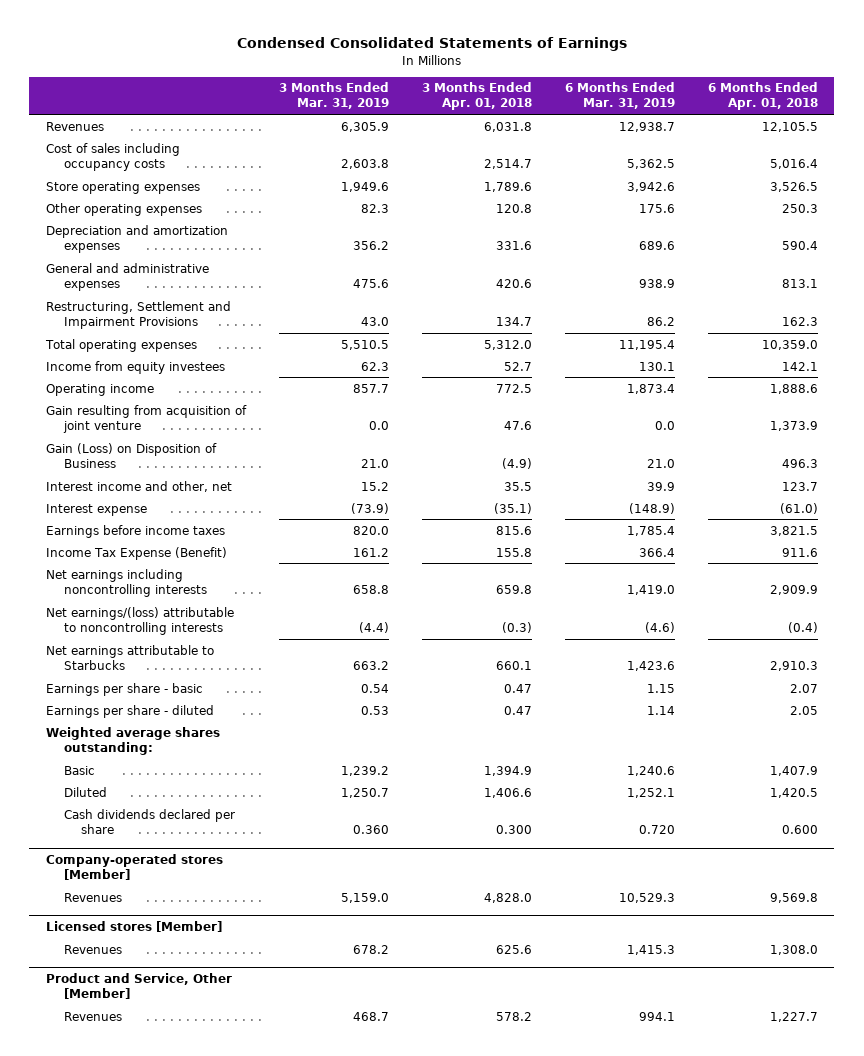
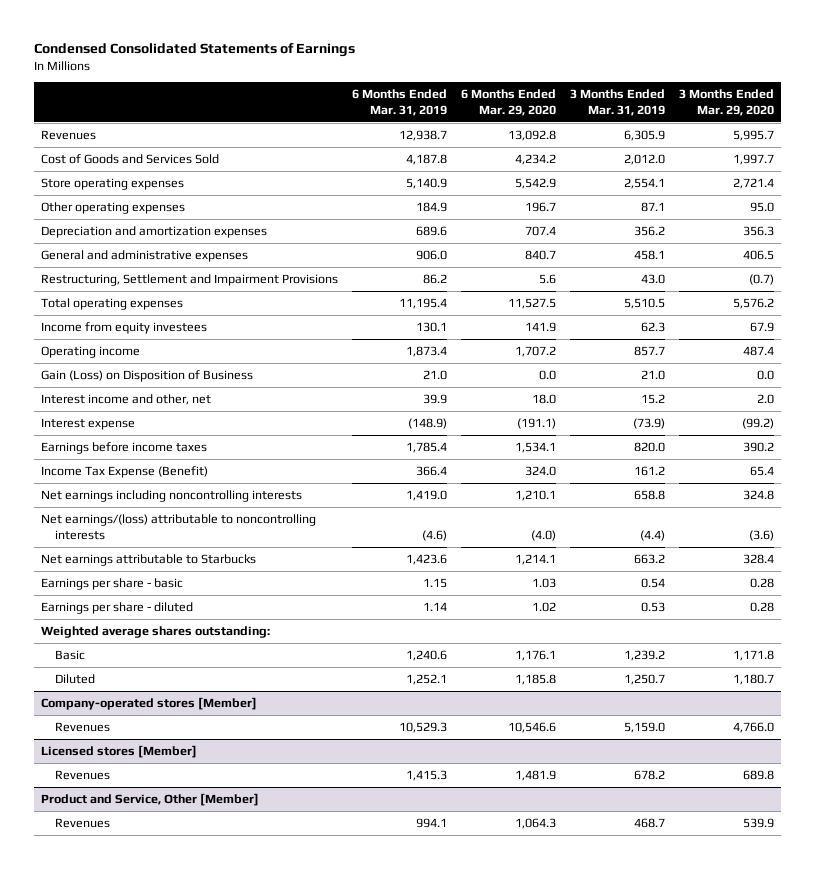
[421,82,532,111] 3 Months Ended Apr. 01, 2018 -> none
[707,82,818,111] 6 Months Ended Apr. 01, 2018 -> none
none -> [460,89,556,117] 6 Months Ended Mar. 29, 2020
none -> [678,89,774,117] 3 Months Ended Mar. 29, 2020
[45,142,180,171] Cost of sales including occupancy costs -> [40,153,219,164] Cost of Goods and Services Sold
[340,158,389,169] 2,603.8 -> [623,153,665,165] 2,012.0
[626,158,675,169] 5,362.5 -> [405,153,447,165] 4,187.8
[340,181,389,192] 1,949.6 -> [623,177,665,189] 2,554.1
[626,181,675,192] 3,942.6 -> [405,177,447,189] 5,140.9
[360,203,389,213] 82.3 -> [640,201,665,212] 87.1
[638,203,675,213] 175.6 -> [415,201,447,212] 184.9
[352,278,389,288] 475.6 -> [633,249,665,260] 458.1
[638,278,675,288] 938.9 -> [415,249,447,260] 906.0
[45,404,247,433] Gain resulting from acquisition of joint venture -> none
[63,808,235,834] Cash dividends declared per share -> none

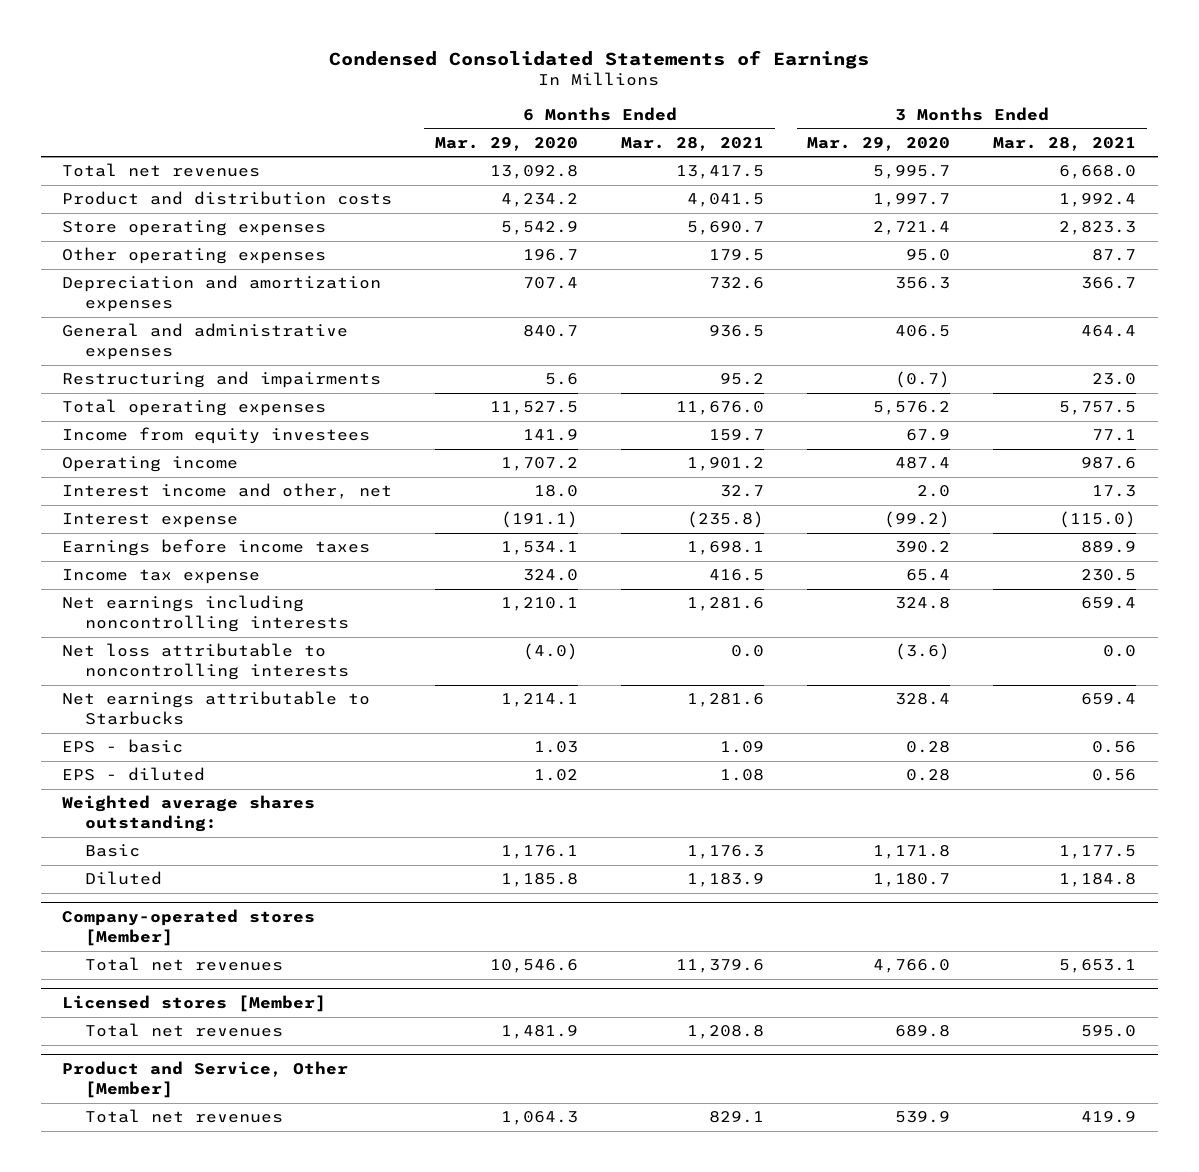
[351,89,447,117] 6 Months Ended Mar. 31, 2019 -> none
[569,89,665,117] 3 Months Ended Mar. 31, 2019 -> none
none -> [621,136,765,151] Mar. 28, 2021
none -> [993,136,1137,151] Mar. 28, 2021
[40,129,96,140] Revenues -> [62,163,261,178] Total net revenues
[40,153,219,164] Cost of Goods and Services Sold -> [62,191,393,206] Product and distribution costs
[40,273,338,286] Restructuring, Settlement and Impairment Provisions -> [62,371,382,389] Restructuring and impairments
[40,369,253,382] Gain (Loss) on Disposition of Business -> none
[40,465,208,478] Income Tax Expense (Benefit) -> [62,569,261,585] Income tax expense
[40,513,316,540] Net earnings/(loss) attributable to noncontrolling interests -> [62,643,350,681] Net loss attributable to noncontrolling interests
[40,577,183,590] Earnings per share - basic -> [62,739,184,754] EPS - basic
[40,601,193,614] Earnings per share - diluted -> [62,767,206,782] EPS - diluted
[54,721,110,732] Revenues -> [85,957,284,972] Total net revenues
[54,769,110,780] Revenues -> [85,1023,284,1038] Total net revenues
[54,817,110,828] Revenues -> [85,1109,284,1124] Total net revenues

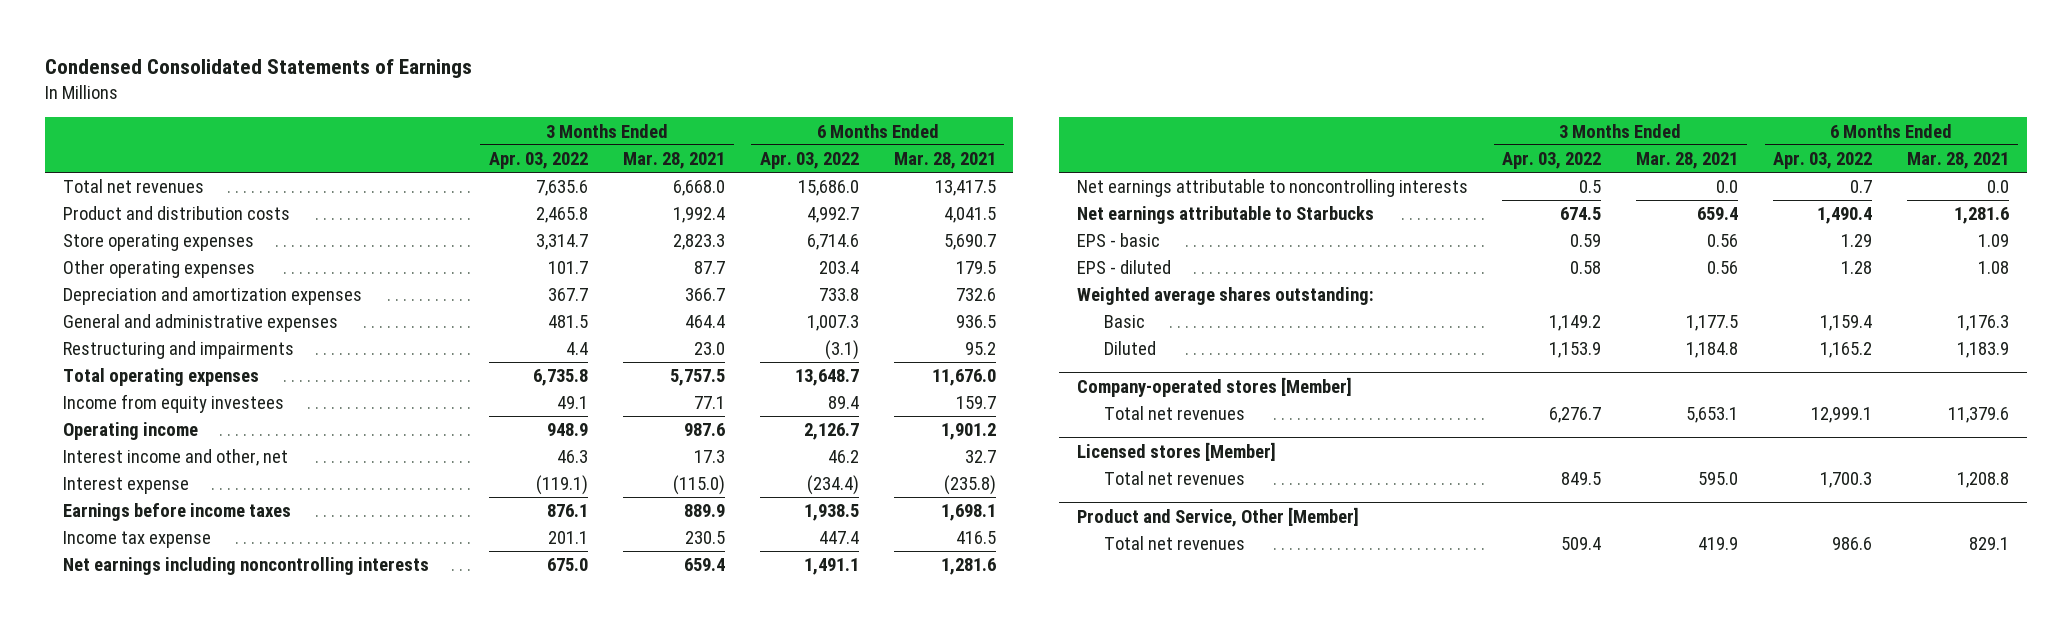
[435,136,579,151] Mar. 29, 2020 -> none
[807,136,951,151] Mar. 29, 2020 -> none
none -> [488,151,588,169] Apr. 03, 2022
none -> [759,151,859,169] Apr. 03, 2022
[62,643,350,681] Net loss attributable to noncontrolling interests -> [1076,179,1468,198] Net earnings attributable to noncontrolling interests

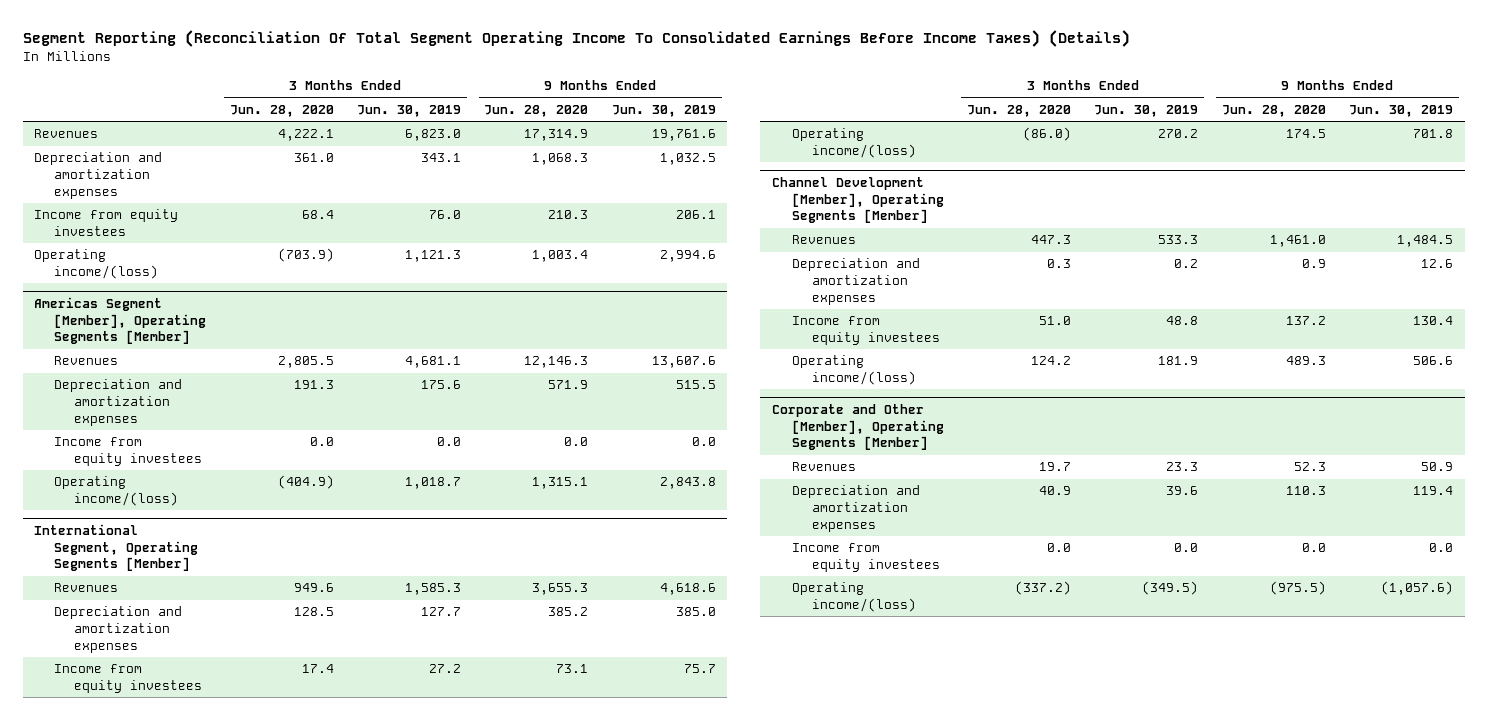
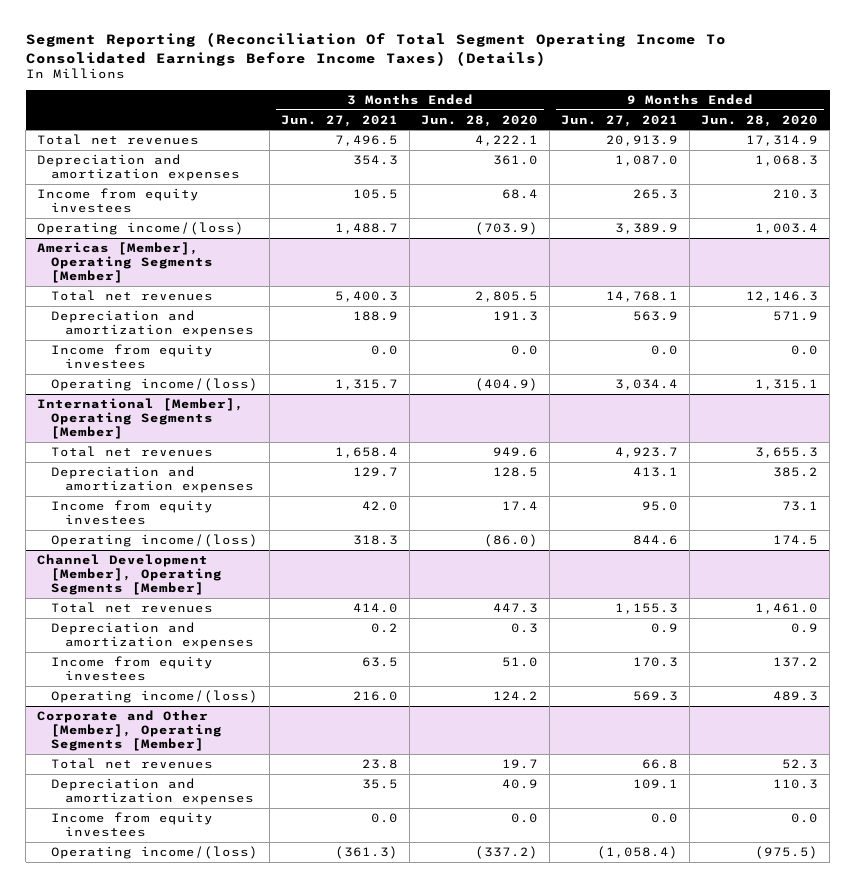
[357,104,462,117] Jun. 30, 2019 -> none
[611,104,716,117] Jun. 30, 2019 -> none
none -> [281,114,399,127] Jun. 27, 2021
none -> [561,114,679,127] Jun. 27, 2021
[34,129,99,139] Revenues -> [37,133,200,145] Total net revenues
[34,296,207,345] Americas Segment [Member], Operating Segments [Member] -> [37,241,214,284] Americas [Member], Operating Segments [Member]
[54,356,119,366] Revenues -> [51,289,214,301] Total net revenues
[34,523,199,572] International Segment, Operating Segments [Member] -> [37,397,245,440] International [Member], Operating Segments [Member]
[54,583,119,593] Revenues -> [51,445,214,457] Total net revenues
[791,235,856,245] Revenues -> [51,601,214,613] Total net revenues
[791,462,856,472] Revenues -> [51,757,214,769] Total net revenues

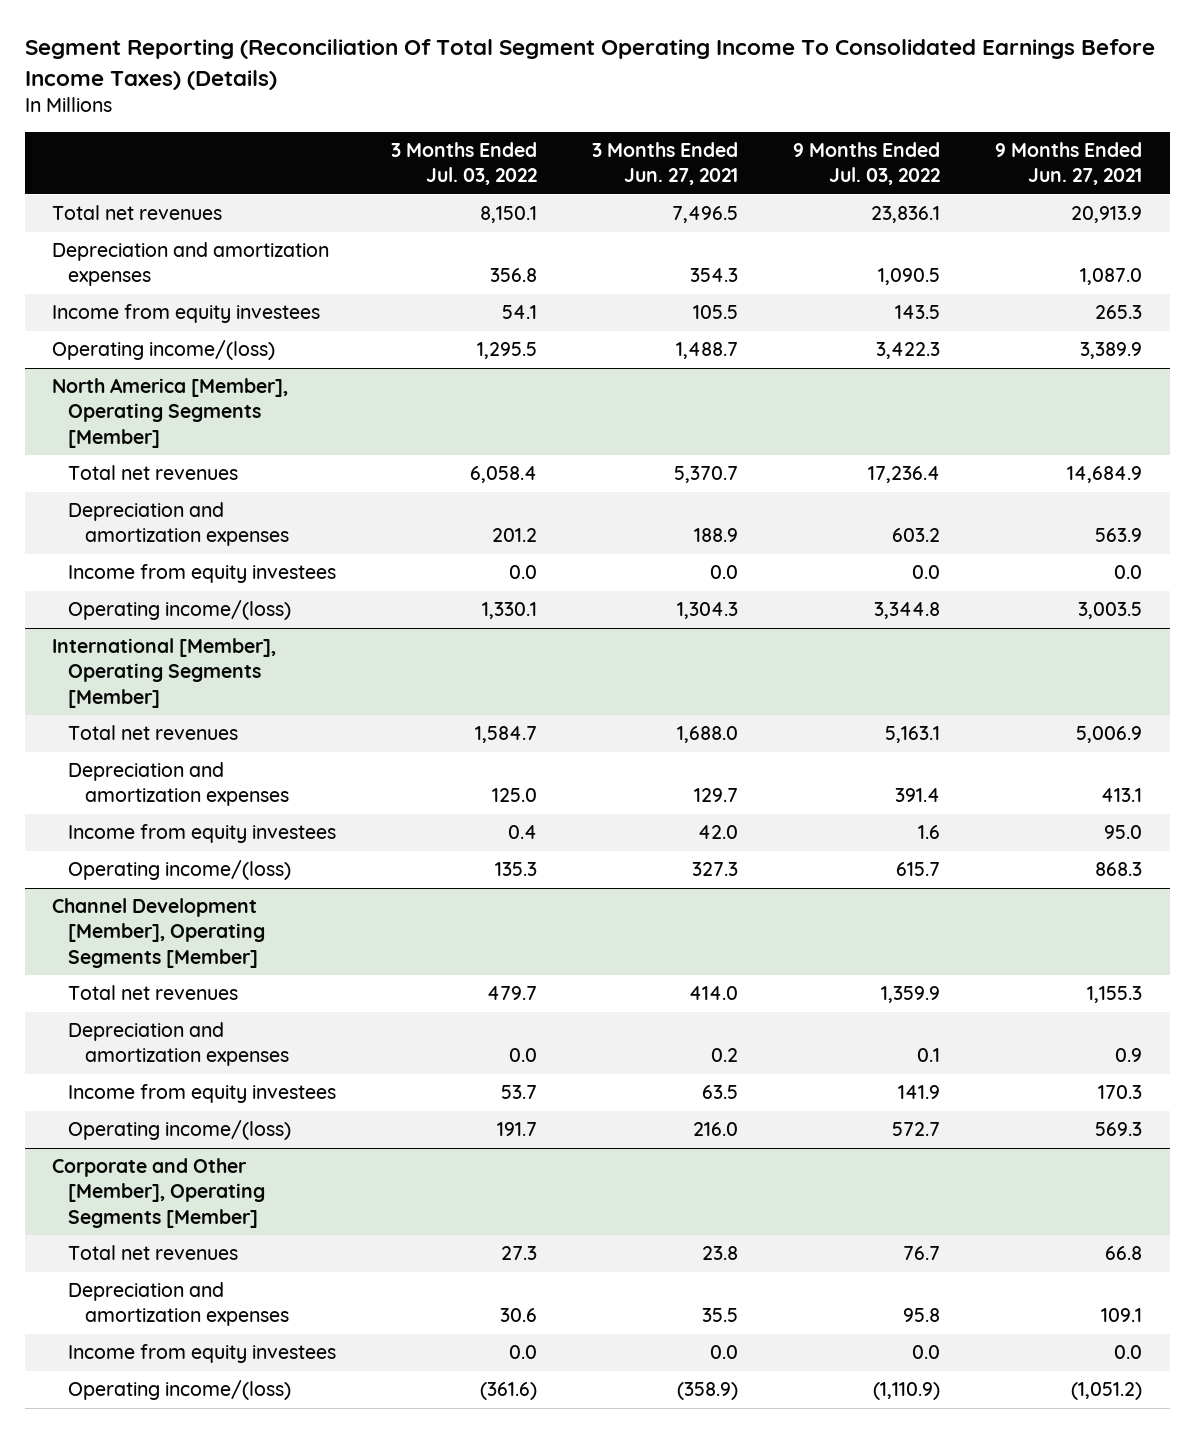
[421,114,539,127] Jun. 28, 2020 -> none
[701,114,819,127] Jun. 28, 2020 -> none
none -> [391,141,538,186] 3 Months Ended Jul. 03, 2022
none -> [793,141,941,186] 9 Months Ended Jul. 03, 2022
[37,241,214,284] Americas [Member], Operating Segments [Member] -> [52,378,289,448] North America [Member], Operating Segments [Member]
[335,290,399,302] 5,400.3 -> [674,466,739,484] 5,370.7
[606,290,679,302] 14,768.1 -> [1067,466,1143,484] 14,684.9
[335,378,399,390] 1,315.7 -> [677,602,739,620] 1,304.3
[615,378,679,390] 3,034.4 -> [1078,602,1143,620] 3,003.5
[335,446,399,458] 1,658.4 -> [677,726,739,744] 1,688.0
[615,446,679,458] 4,923.7 -> [1076,726,1143,744] 5,006.9
[353,534,399,545] 318.3 -> [692,862,739,877] 327.3
[633,534,679,545] 844.6 -> [1095,862,1143,877] 868.3
[335,845,399,859] (361.3) -> [677,1382,739,1401] (358.9)
[597,845,679,859] (1,058.4) -> [1071,1382,1143,1401] (1,051.2)

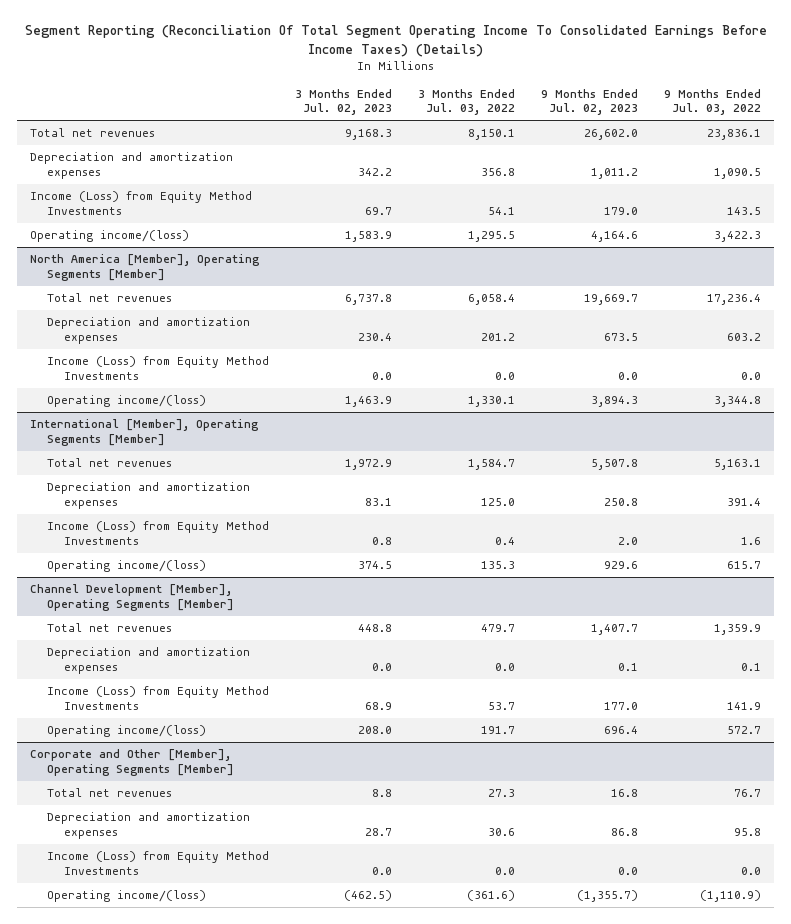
[592,141,739,186] 3 Months Ended Jun. 27, 2021 -> none
[995,141,1143,186] 9 Months Ended Jun. 27, 2021 -> none
none -> [295,88,393,116] 3 Months Ended Jul. 02, 2023
none -> [541,88,639,116] 9 Months Ended Jul. 02, 2023
[52,304,321,324] Income from equity investees -> [30,191,253,215] Income (Loss) from Equity Method Investments
[68,564,337,584] Income from equity investees -> [47,356,270,380] Income (Loss) from Equity Method Investments
[68,824,337,844] Income from equity investees -> [47,521,270,545] Income (Loss) from Equity Method Investments
[68,1084,337,1104] Income from equity investees -> [47,686,270,710] Income (Loss) from Equity Method Investments
[68,1344,337,1364] Income from equity investees -> [47,851,270,875] Income (Loss) from Equity Method Investments

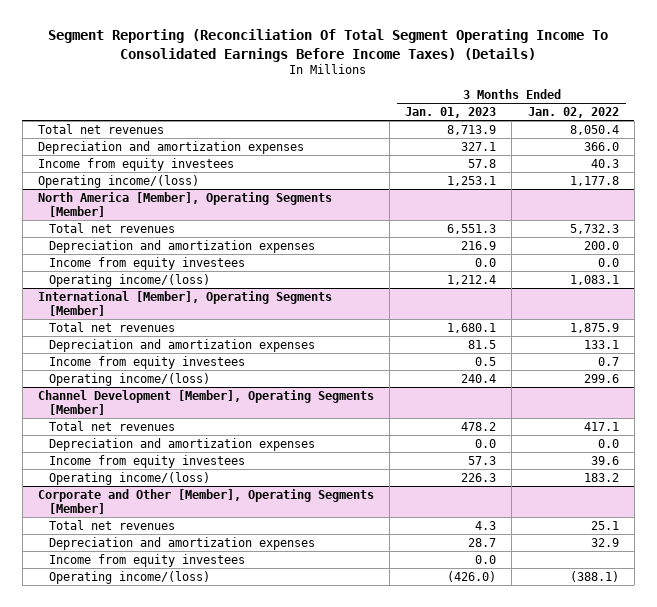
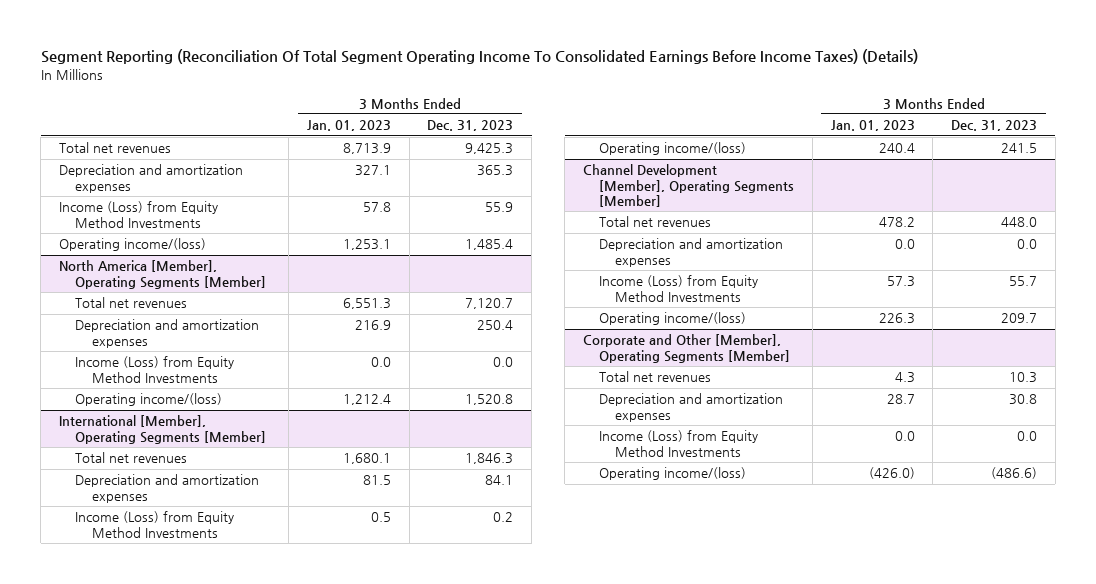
[527,107,619,119] Jan. 02, 2022 -> none
none -> [427,120,514,132] Dec. 31, 2023
[38,157,235,171] Income from equity investees -> [59,201,219,228] Income (Loss) from Equity Method Investments
[49,256,246,270] Income from equity investees -> [75,356,235,383] Income (Loss) from Equity Method Investments
[49,355,246,369] Income from equity investees -> [75,511,235,538] Income (Loss) from Equity Method Investments
[49,454,246,468] Income from equity investees -> [599,275,759,302] Income (Loss) from Equity Method Investments
[49,553,246,567] Income from equity investees -> [599,430,759,457] Income (Loss) from Equity Method Investments

